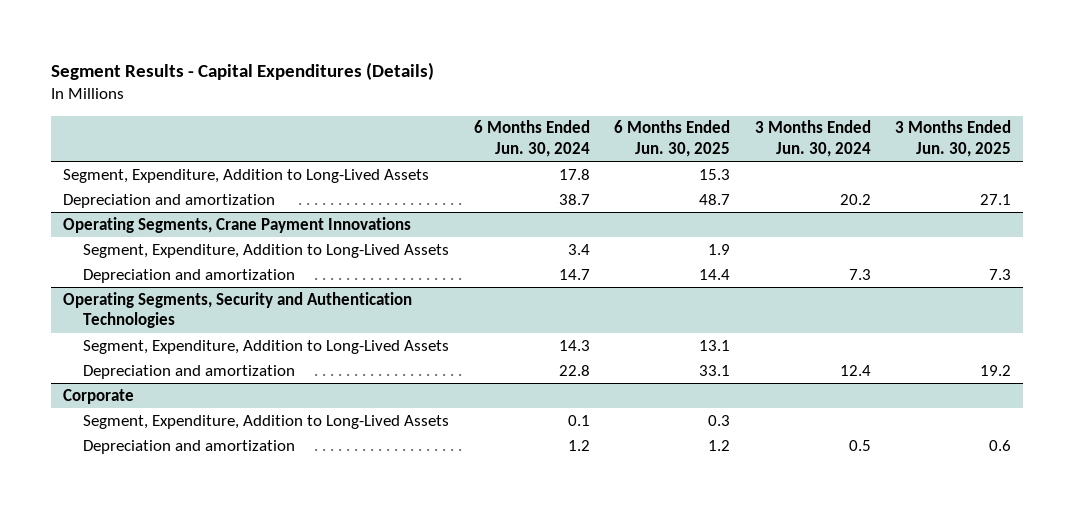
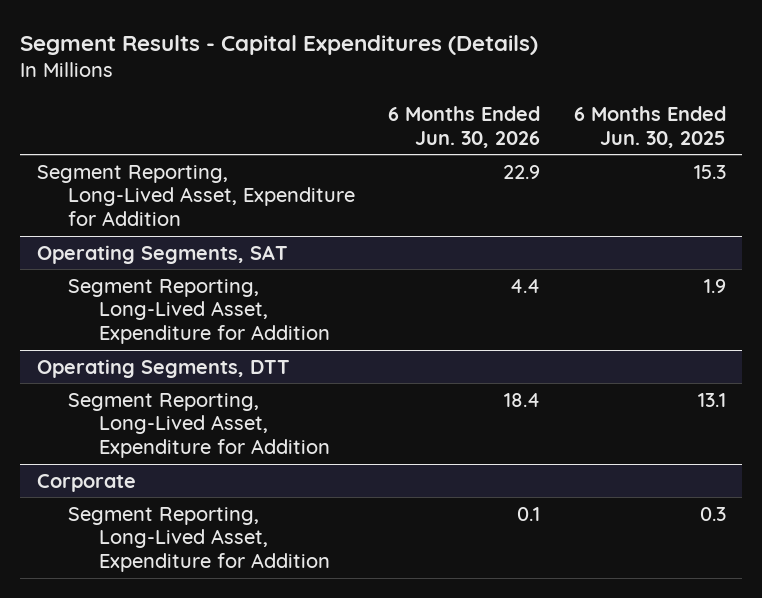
[473,120,590,158] 6 Months Ended Jun. 30, 2024 -> none
[754,120,871,158] 3 Months Ended Jun. 30, 2024 -> none
[895,120,1012,158] 3 Months Ended Jun. 30, 2025 -> none
none -> [388,105,541,148] 6 Months Ended Jun. 30, 2026
[63,193,276,208] Depreciation and amortization -> none
[63,216,412,233] Operating Segments, Crane Payment Innovations -> none
[83,268,296,283] Depreciation and amortization -> none
[63,291,413,329] Operating Segments, Security and Authentication Technologies -> none
[83,364,296,379] Depreciation and amortization -> none
[63,168,430,183] Segment, Expenditure, Addition to Long-Lived Assets -> [36,164,355,227] Segment Reporting, Long-Lived Asset, Expenditure for Addition
none -> [36,244,288,264] Operating Segments, SAT
[83,243,450,258] Segment, Expenditure, Addition to Long-Lived Assets -> [67,278,330,345] Segment Reporting, Long-Lived Asset, Expenditure for Addition
none -> [36,358,290,378] Operating Segments, DTT
[83,339,450,354] Segment, Expenditure, Addition to Long-Lived Assets -> [67,392,330,459] Segment Reporting, Long-Lived Asset, Expenditure for Addition
[83,439,296,454] Depreciation and amortization -> none
[83,414,450,429] Segment, Expenditure, Addition to Long-Lived Assets -> [67,506,330,573] Segment Reporting, Long-Lived Asset, Expenditure for Addition

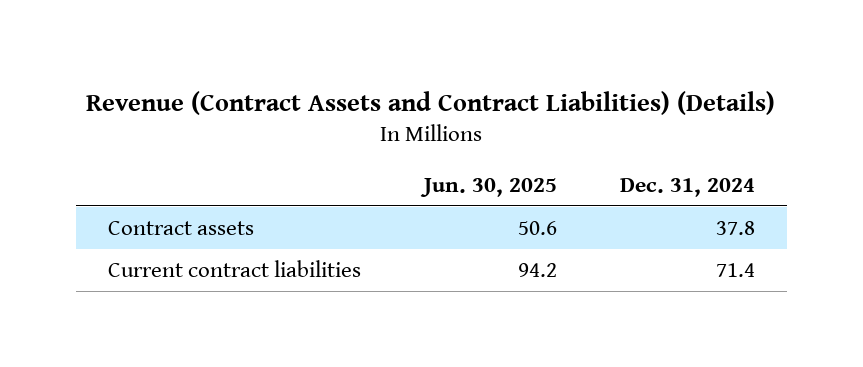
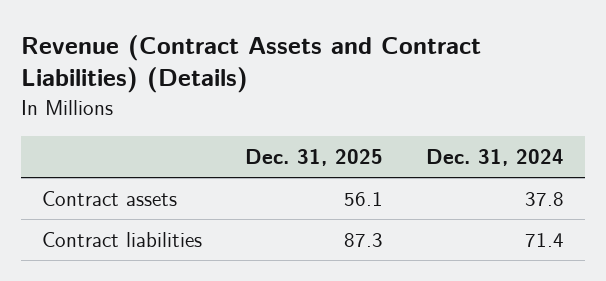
[419,177,557,197] Jun. 30, 2025 -> none
none -> [244,148,383,166] Dec. 31, 2025
[107,260,361,278] Current contract liabilities -> [42,231,203,247] Contract liabilities

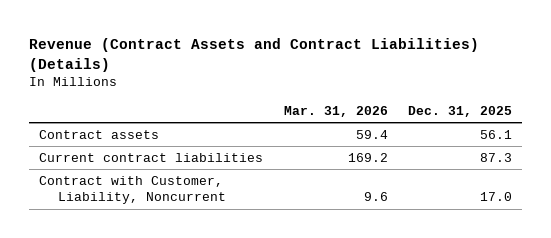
[425,148,564,166] Dec. 31, 2024 -> none
none -> [283,105,388,117] Mar. 31, 2026
[42,231,203,247] Contract liabilities -> [39,152,264,162] Current contract liabilities
none -> [39,175,226,205] Contract with Customer, Liability, Noncurrent

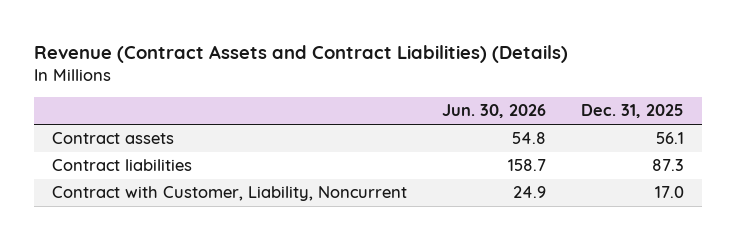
[283,105,388,117] Mar. 31, 2026 -> none
none -> [441,104,546,119] Jun. 30, 2026
[39,152,264,162] Current contract liabilities -> [51,159,192,172] Contract liabilities

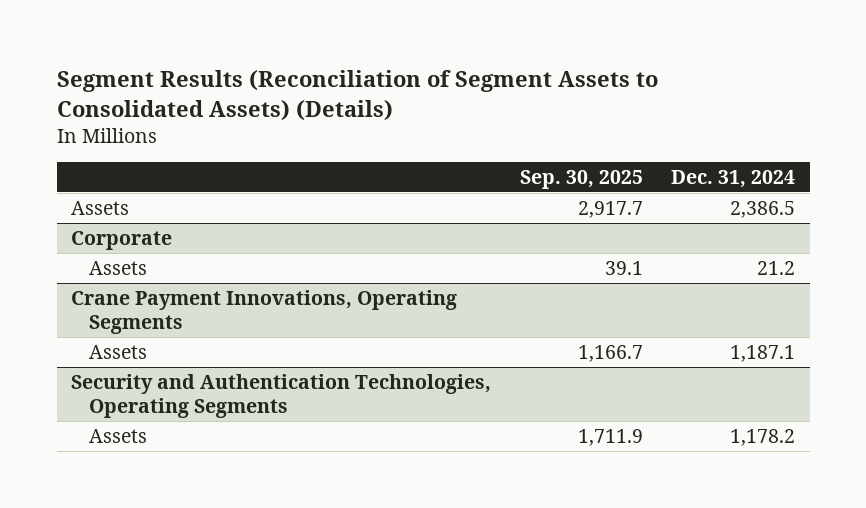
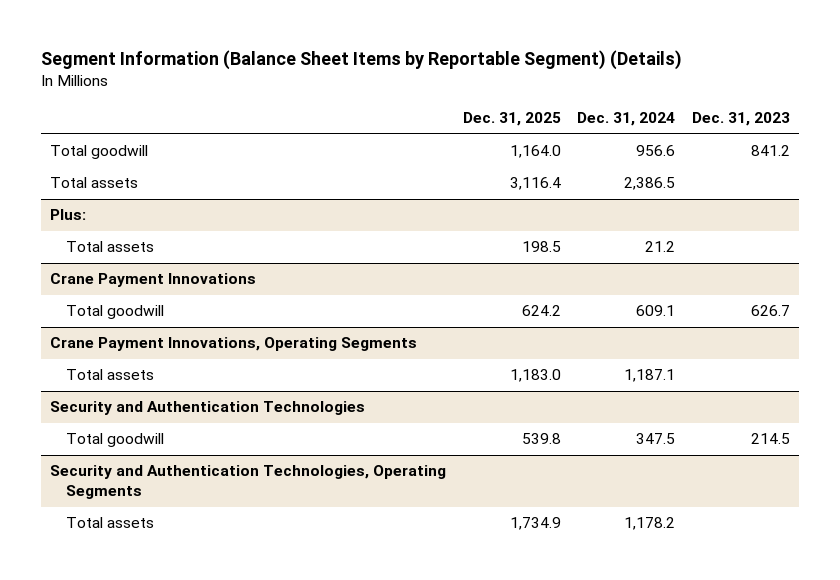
[56,69,658,121] Segment Results (Reconciliation of Segment Assets to Consolidated Assets) (Details) -> [41,50,683,71] Segment Information (Balance Sheet Items by Reportable Segment) (Details)
[519,169,643,189] Sep. 30, 2025 -> none
none -> [462,112,561,127] Dec. 31, 2025
none -> [692,112,791,127] Dec. 31, 2023
none -> [49,145,148,160] Total goodwill
[70,200,129,215] Assets -> [49,177,138,189] Total assets
[70,230,172,250] Corporate -> [49,209,86,221] Plus:
[88,260,147,275] Assets -> [66,241,155,253] Total assets
none -> [49,273,256,288] Crane Payment Innovations
none -> [66,305,165,320] Total goodwill
[88,344,147,359] Assets -> [66,369,155,381] Total assets
none -> [49,401,365,416] Security and Authentication Technologies
none -> [66,433,165,448] Total goodwill
[88,428,147,443] Assets -> [66,517,155,529] Total assets

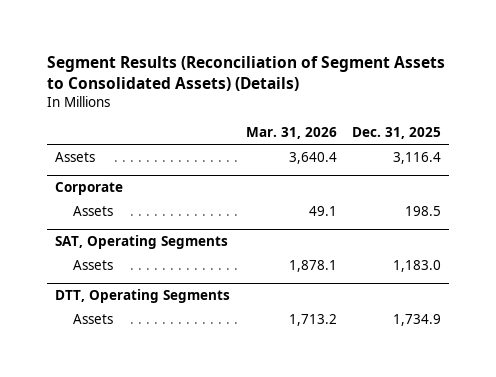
[41,50,683,71] Segment Information (Balance Sheet Items by Reportable Segment) (Details) -> [46,55,445,91] Segment Results (Reconciliation of Segment Assets to Consolidated Assets) (Details)
[577,112,676,127] Dec. 31, 2024 -> none
[692,112,791,127] Dec. 31, 2023 -> none
none -> [245,127,337,140] Mar. 31, 2026
[49,145,148,160] Total goodwill -> none
[49,273,256,288] Crane Payment Innovations -> none
[66,305,165,320] Total goodwill -> none
[49,337,417,352] Crane Payment Innovations, Operating Segments -> none
[49,401,365,416] Security and Authentication Technologies -> none
[66,433,165,448] Total goodwill -> none
[49,465,446,500] Security and Authentication Technologies, Operating Segments -> none
[49,177,138,189] Total assets -> [54,151,95,162] Assets
[49,209,86,221] Plus: -> [54,182,123,196] Corporate
[66,241,155,253] Total assets -> [73,205,114,216] Assets
none -> [54,235,228,250] SAT, Operating Segments
[66,369,155,381] Total assets -> [73,259,114,270] Assets
none -> [54,289,230,304] DTT, Operating Segments
[66,517,155,529] Total assets -> [73,313,114,324] Assets

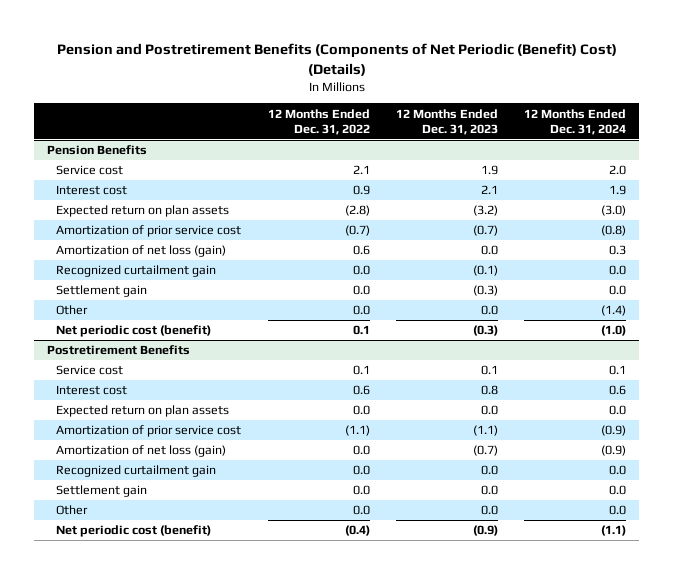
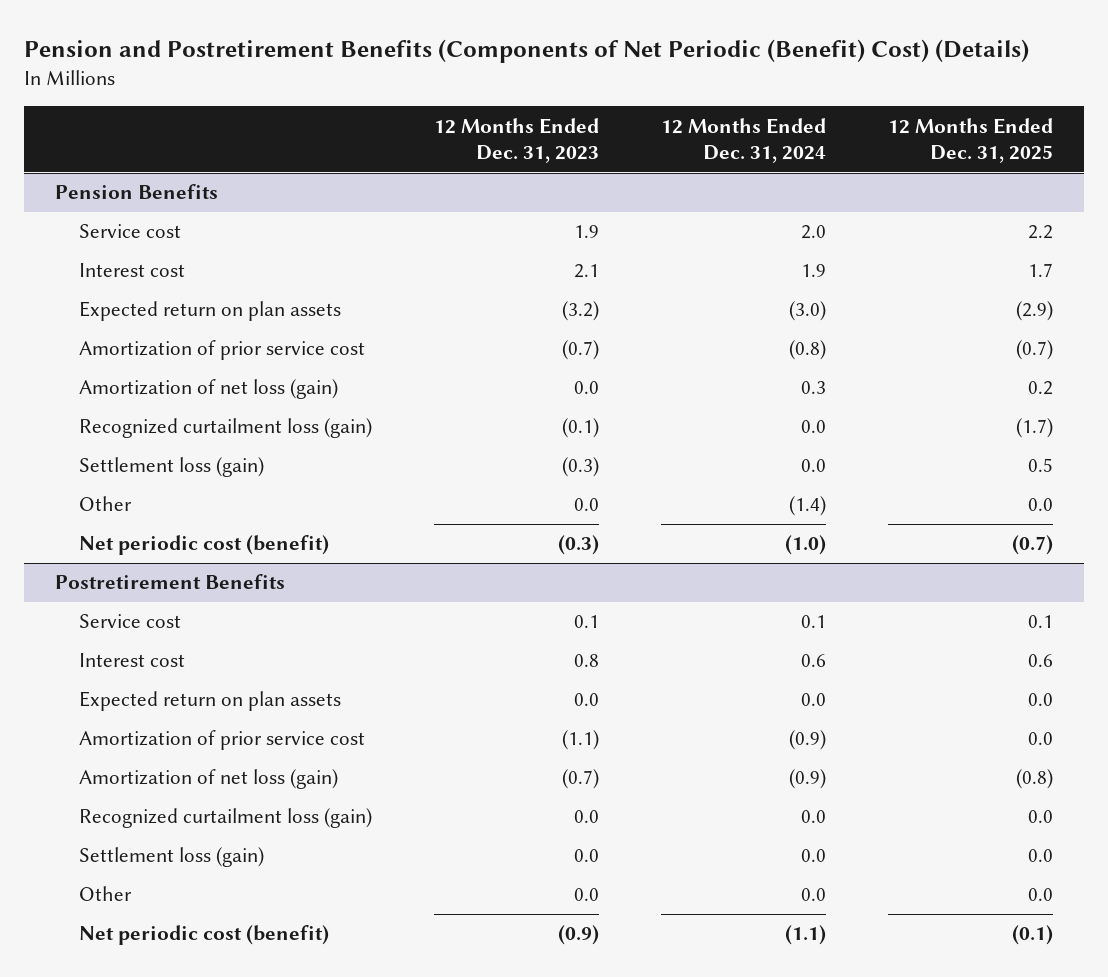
[267,108,370,135] 12 Months Ended Dec. 31, 2022 -> none
none -> [887,117,1053,164] 12 Months Ended Dec. 31, 2025
[56,265,217,278] Recognized curtailment gain -> [78,418,372,439] Recognized curtailment loss (gain)
[56,285,148,298] Settlement gain -> [78,457,264,478] Settlement loss (gain)
[56,465,217,478] Recognized curtailment gain -> [78,808,372,829] Recognized curtailment loss (gain)
[56,485,148,498] Settlement gain -> [78,847,264,868] Settlement loss (gain)

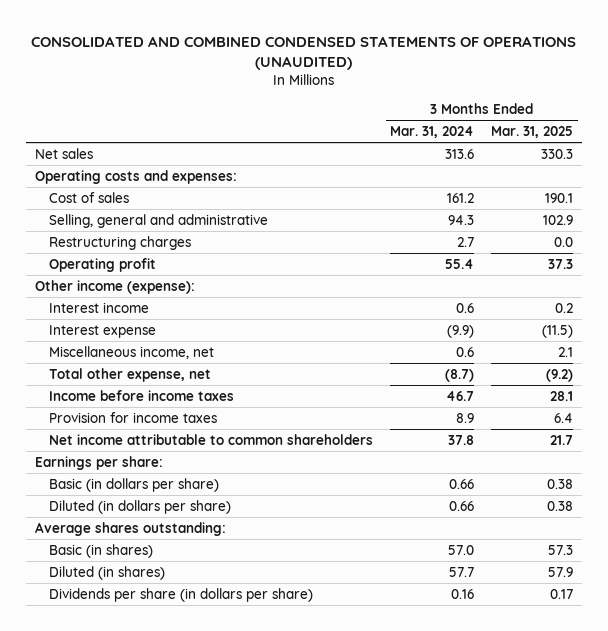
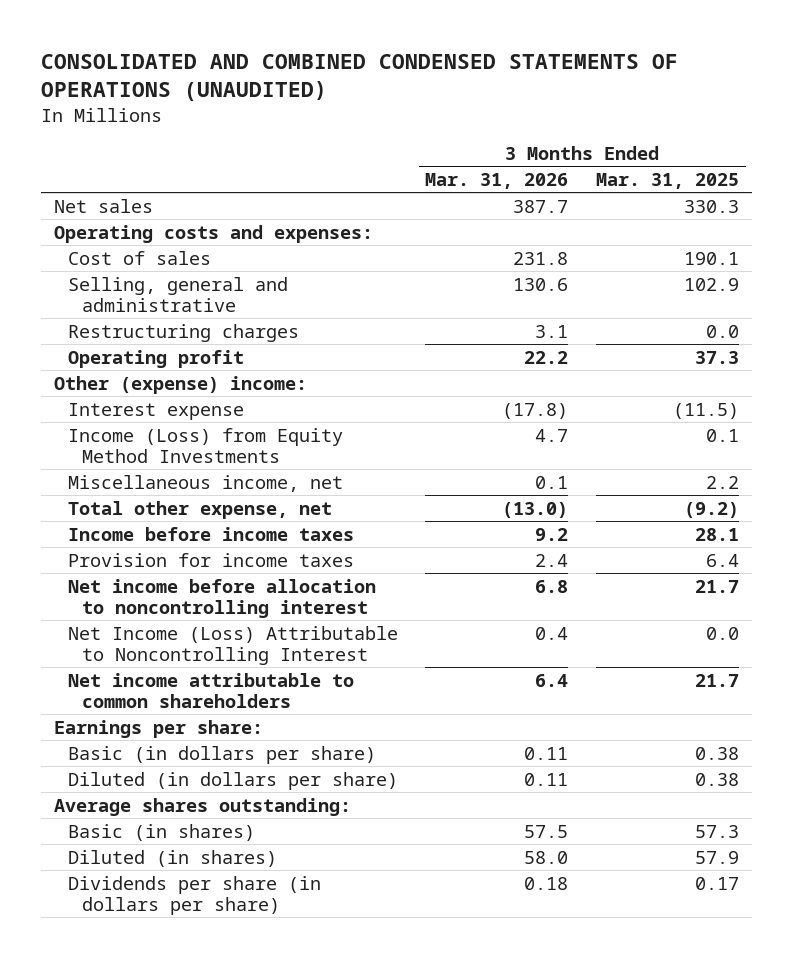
[390,126,475,139] Mar. 31, 2024 -> none
none -> [425,172,569,189] Mar. 31, 2026
[49,301,150,313] Interest income -> none
[34,279,195,294] Other income (expense): -> [54,375,308,394] Other (expense) income:
none -> [68,427,344,463] Income (Loss) from Equity Method Investments
[558,346,574,357] 2.1 -> [705,475,739,489] 2.2
none -> [68,578,377,618] Net income before allocation to noncontrolling interest
none -> [68,625,399,665] Net Income (Loss) Attributable to Noncontrolling Interest

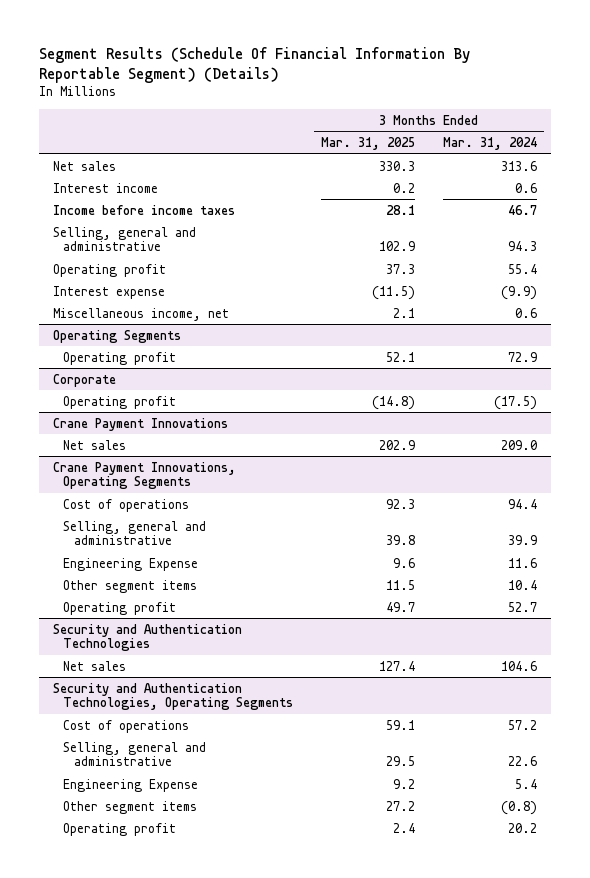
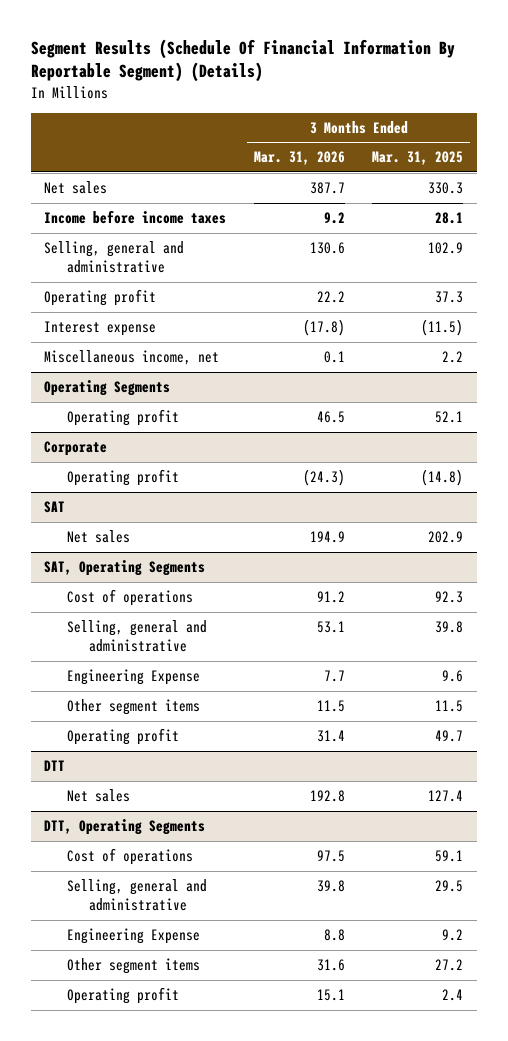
[443,136,538,150] Mar. 31, 2024 -> none
none -> [253,151,345,166] Mar. 31, 2026
[52,182,158,193] Interest income -> none
[393,307,416,318] 2.1 -> [442,351,464,364] 2.2
[52,417,228,431] Crane Payment Innovations -> none
none -> [44,501,66,514] SAT
[52,461,236,490] Crane Payment Innovations, Operating Segments -> none
none -> [44,560,206,577] SAT, Operating Segments
[52,623,242,652] Security and Authentication Technologies -> [44,760,66,772] DTT
[52,682,294,711] Security and Authentication Technologies, Operating Segments -> none
none -> [44,819,206,836] DTT, Operating Segments

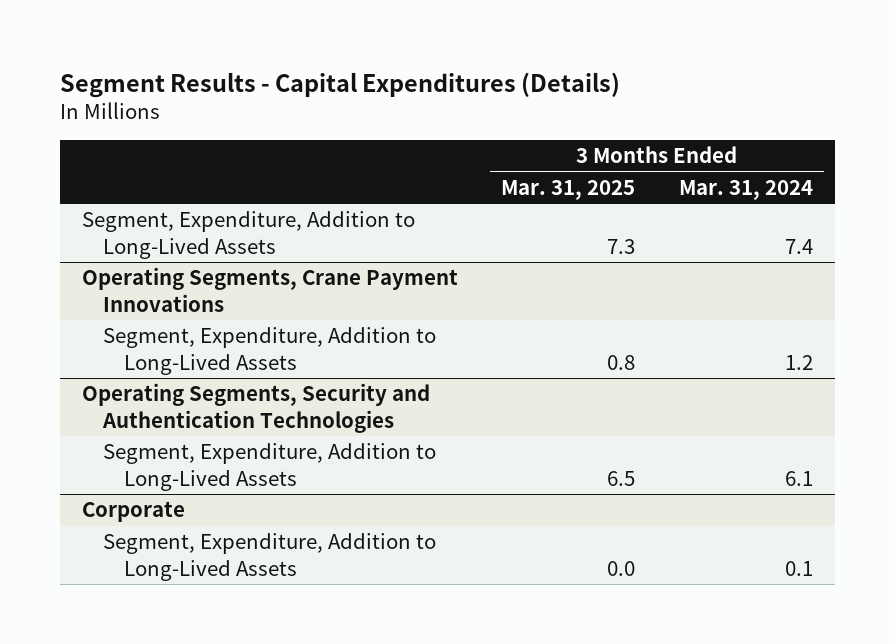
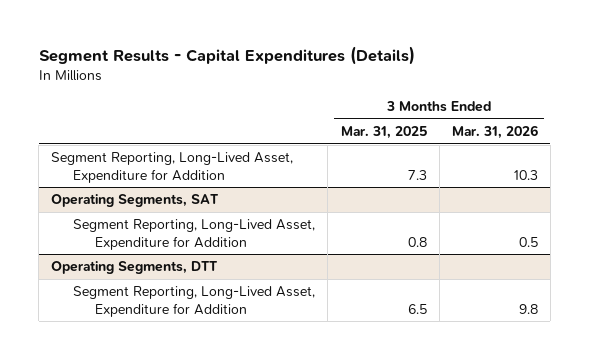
[679,179,814,200] Mar. 31, 2024 -> none
none -> [451,125,538,140] Mar. 31, 2026
[81,267,458,312] Operating Segments, Crane Payment Innovations -> none
[81,383,430,433] Operating Segments, Security and Authentication Technologies -> none
[81,501,185,523] Corporate -> none
[102,533,436,581] Segment, Expenditure, Addition to Long-Lived Assets -> none
[81,211,415,259] Segment, Expenditure, Addition to Long-Lived Assets -> [51,152,294,183] Segment Reporting, Long-Lived Asset, Expenditure for Addition
none -> [51,194,220,208] Operating Segments, SAT
[102,327,436,375] Segment, Expenditure, Addition to Long-Lived Assets -> [73,219,316,250] Segment Reporting, Long-Lived Asset, Expenditure for Addition
none -> [51,261,219,275] Operating Segments, DTT
[102,443,436,491] Segment, Expenditure, Addition to Long-Lived Assets -> [73,286,316,317] Segment Reporting, Long-Lived Asset, Expenditure for Addition

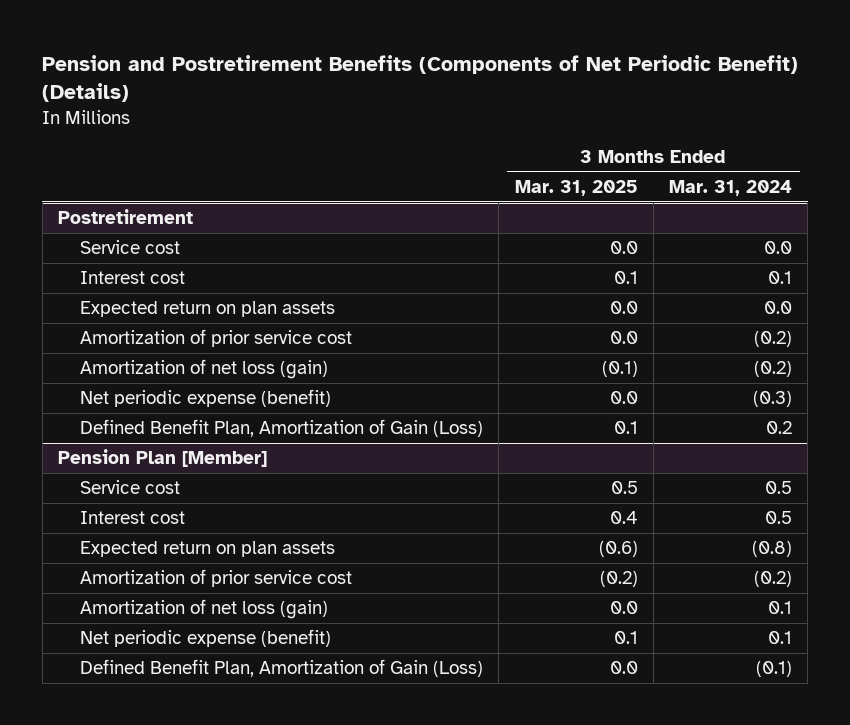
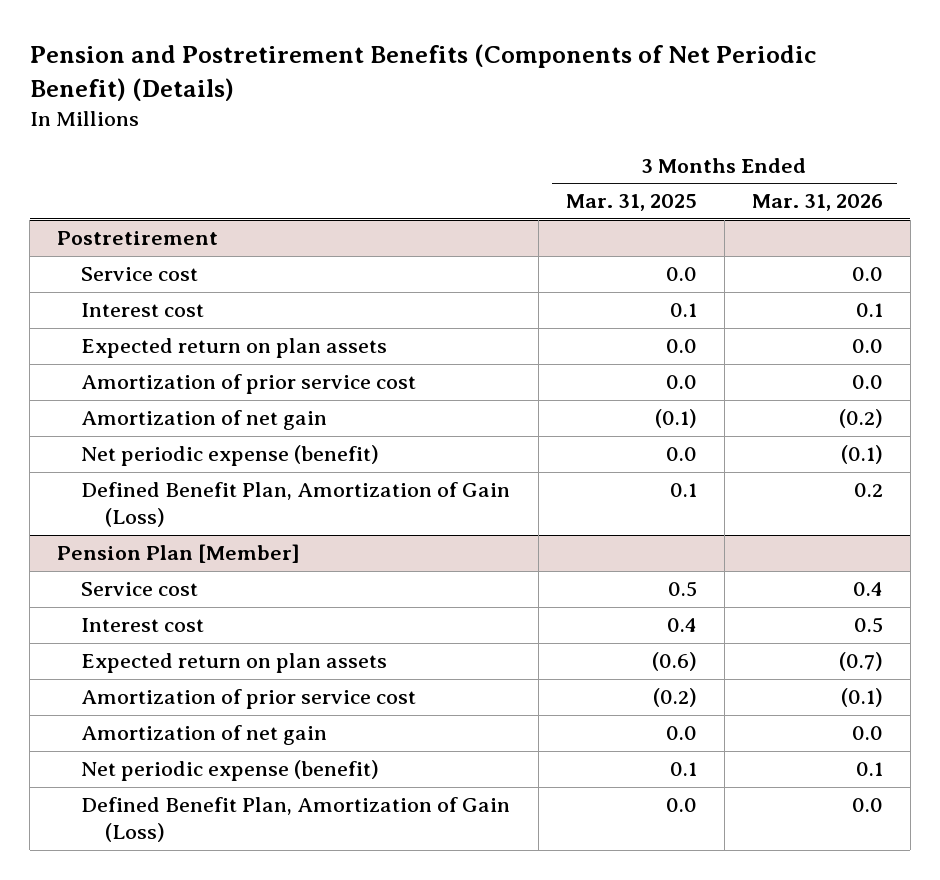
[668,179,792,196] Mar. 31, 2024 -> none
none -> [751,194,883,212] Mar. 31, 2026
[80,359,329,380] Amortization of net loss (gain) -> [81,410,328,431] Amortization of net gain
[80,599,329,620] Amortization of net loss (gain) -> [81,725,328,746] Amortization of net gain

